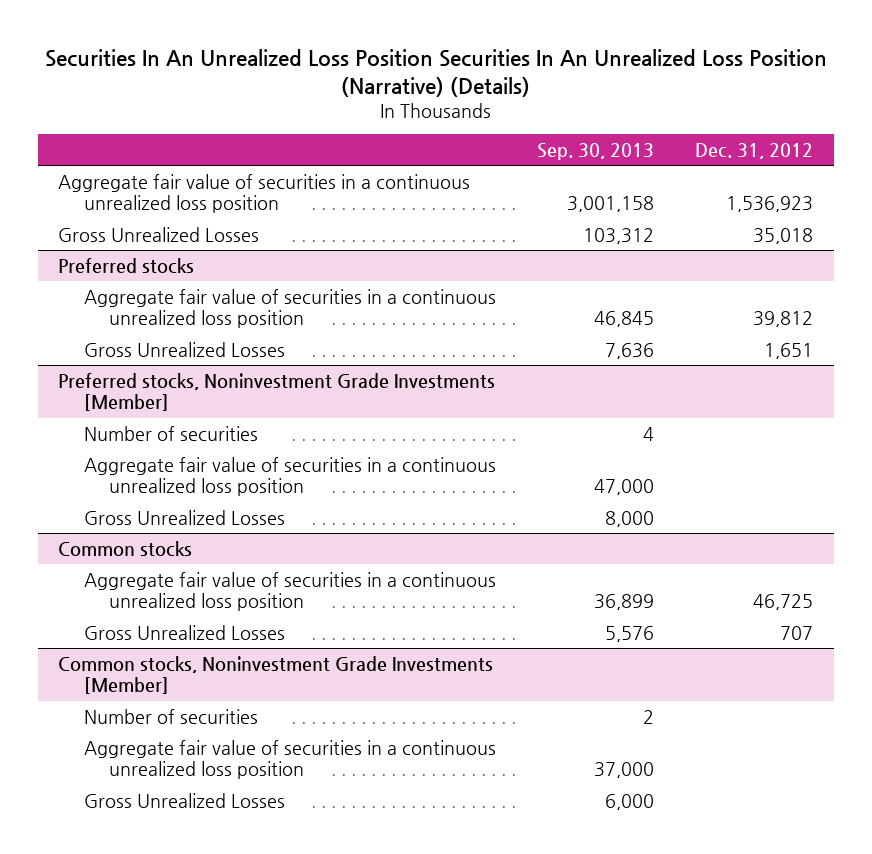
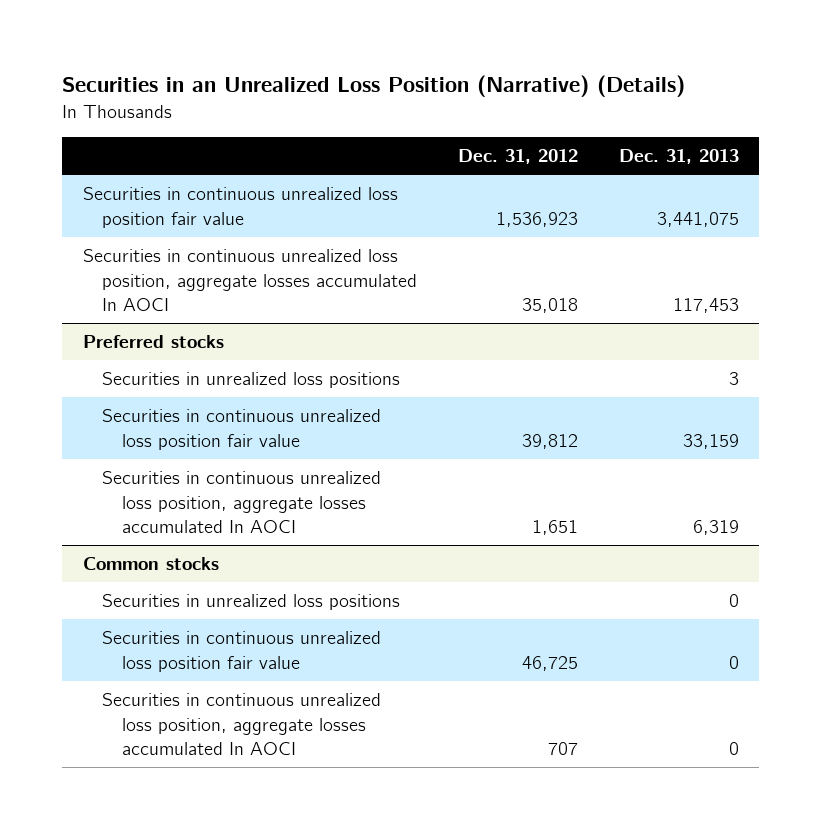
[44,49,827,97] Securities In An Unrealized Loss Position Securities In An Unrealized Loss Position (Narrative) (Details) -> [62,75,686,98] Securities in an Unrealized Loss Position (Narrative) (Details)
[536,143,654,161] Sep. 30, 2013 -> none
none -> [618,149,739,165] Dec. 31, 2013
[58,173,471,214] Aggregate fair value of securities in a continuous unrealized loss position -> [82,187,398,228] Securities in continuous unrealized loss position fair value
[58,226,260,242] Gross Unrealized Losses -> [82,249,418,312] Securities in continuous unrealized loss position, aggregate losses accumulated In AOCI
[58,372,496,412] Preferred stocks, Noninvestment Grade Investments [Member] -> none
[83,425,258,441] Number of securities -> none
[83,456,496,497] Aggregate fair value of securities in a continuous unrealized loss position -> none
[83,509,285,525] Gross Unrealized Losses -> none
none -> [102,372,401,389] Securities in unrealized loss positions
[83,288,496,329] Aggregate fair value of securities in a continuous unrealized loss position -> [102,409,382,450] Securities in continuous unrealized loss position fair value
[83,341,285,357] Gross Unrealized Losses -> [102,471,382,534] Securities in continuous unrealized loss position, aggregate losses accumulated In AOCI
[58,655,494,695] Common stocks, Noninvestment Grade Investments [Member] -> none
[83,708,258,724] Number of securities -> none
[83,739,496,780] Aggregate fair value of securities in a continuous unrealized loss position -> none
[83,792,285,808] Gross Unrealized Losses -> none
none -> [102,594,401,611] Securities in unrealized loss positions
[83,571,496,612] Aggregate fair value of securities in a continuous unrealized loss position -> [102,631,382,672] Securities in continuous unrealized loss position fair value
[83,624,285,640] Gross Unrealized Losses -> [102,693,382,756] Securities in continuous unrealized loss position, aggregate losses accumulated In AOCI

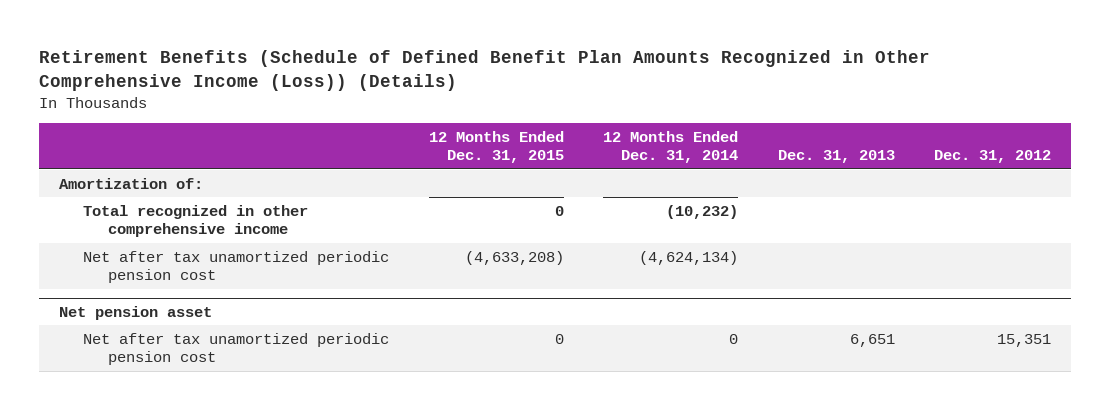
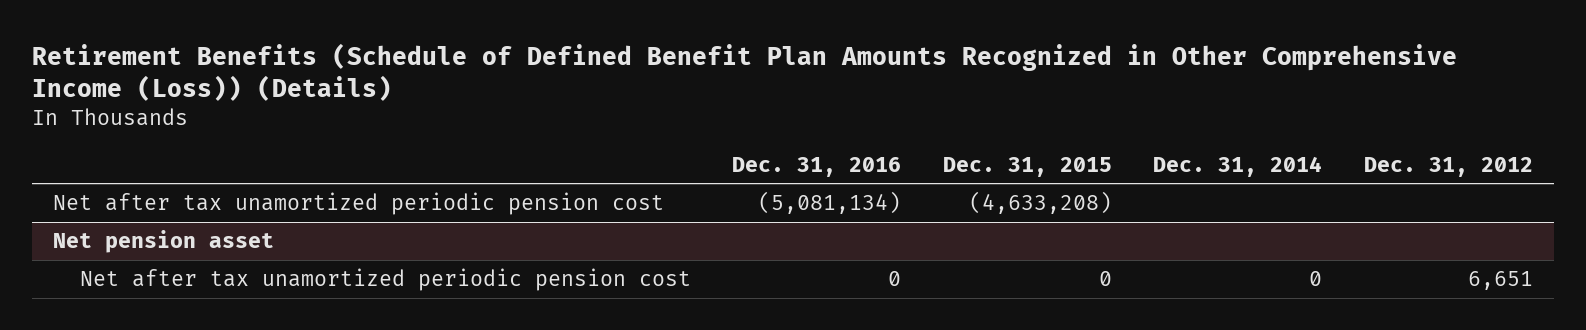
[428,130,564,164] 12 Months Ended Dec. 31, 2015 -> none
[603,130,739,164] 12 Months Ended Dec. 31, 2014 -> none
[777,150,895,164] Dec. 31, 2013 -> none
none -> [732,156,902,177] Dec. 31, 2016
none -> [942,156,1112,177] Dec. 31, 2015
none -> [1153,155,1323,177] Dec. 31, 2014
[58,177,203,189] Amortization of: -> none
[83,204,309,238] Total recognized in other comprehensive income -> none
[997,333,1052,347] 15,351 -> [1467,271,1533,291] 6,651

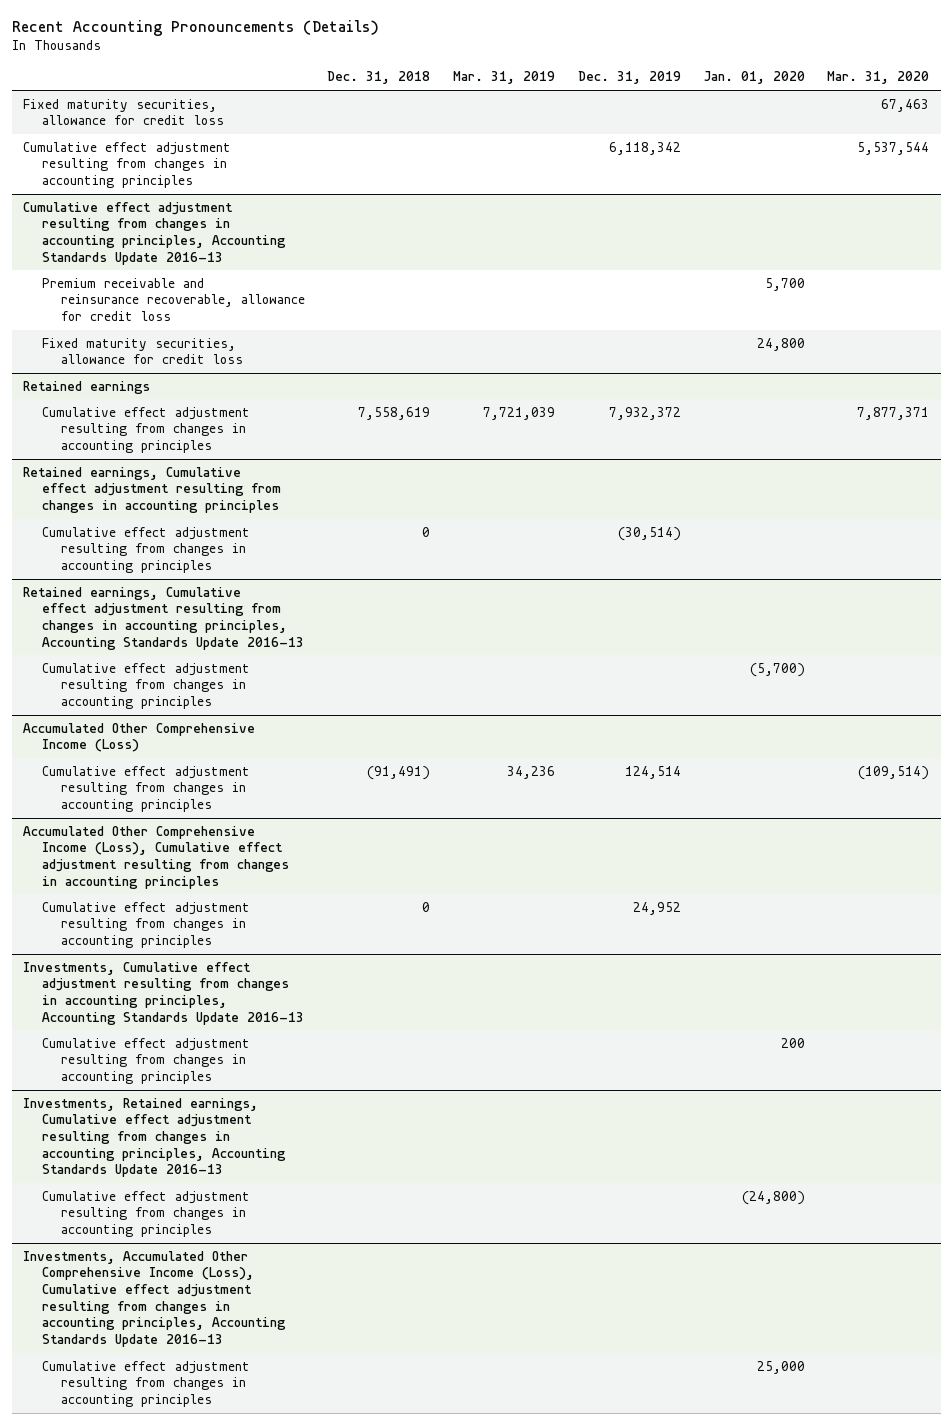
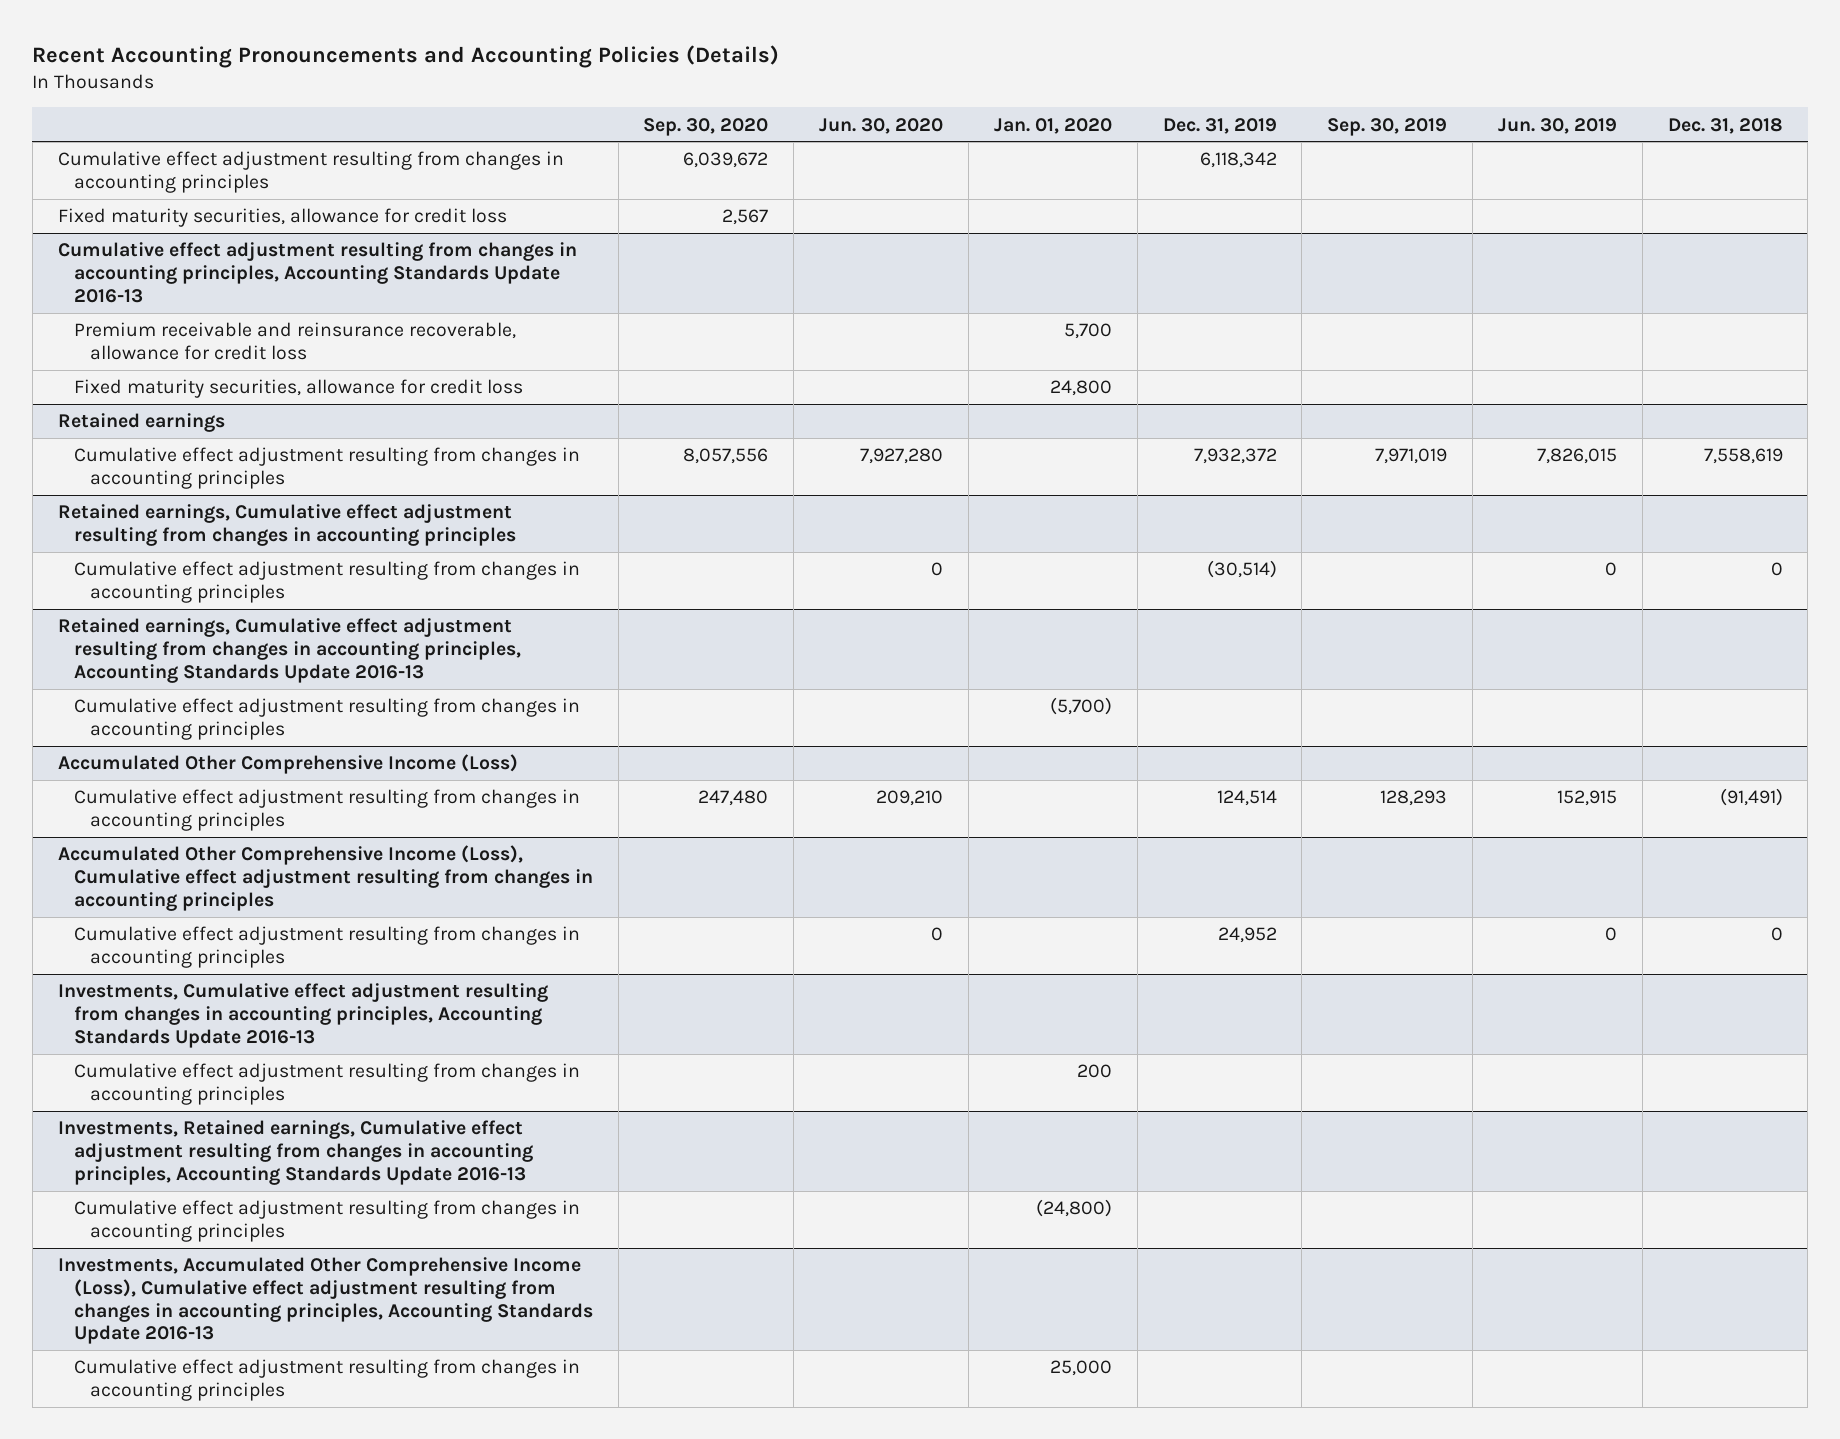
[11,20,379,37] Recent Accounting Pronouncements (Details) -> [32,45,780,69] Recent Accounting Pronouncements and Accounting Policies (Details)
[453,71,556,85] Mar. 31, 2019 -> none
[827,71,930,85] Mar. 31, 2020 -> none
none -> [643,117,769,136] Sep. 30, 2020
none -> [819,117,944,134] Jun. 30, 2020
none -> [1327,117,1448,136] Sep. 30, 2019
none -> [1497,117,1617,134] Jun. 30, 2019
[23,98,224,126] Fixed maturity securities, allowance for credit loss -> [57,208,507,228] Fixed maturity securities, allowance for credit loss

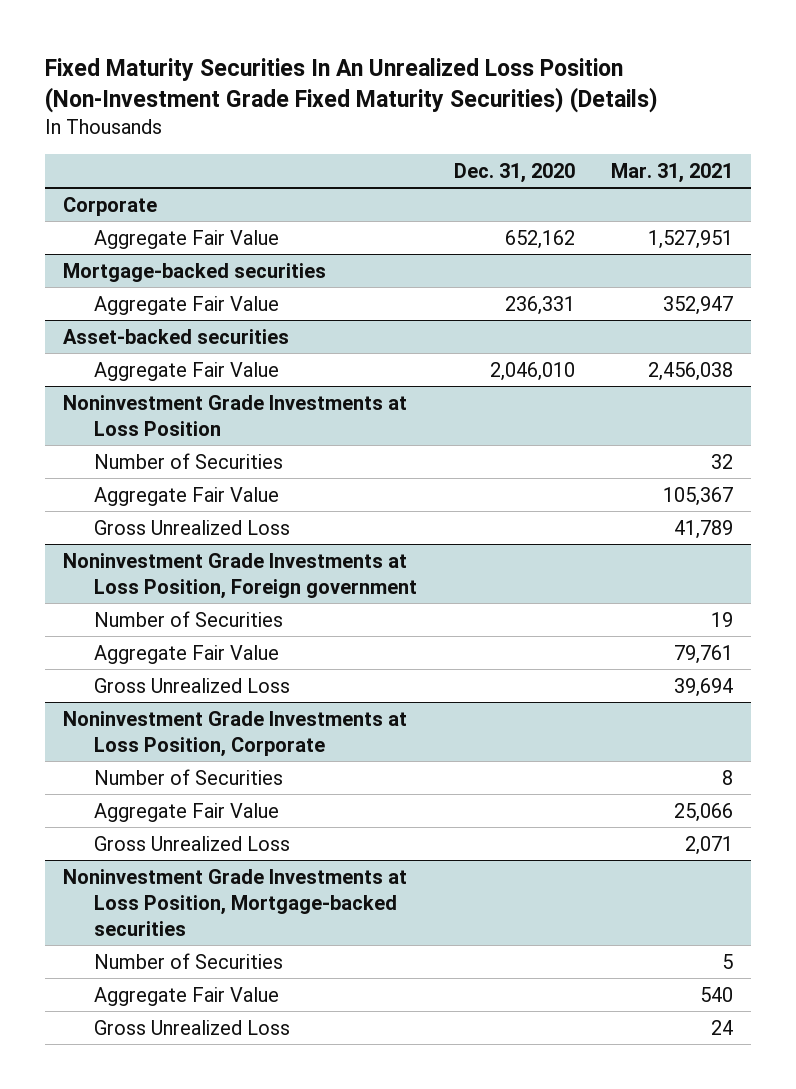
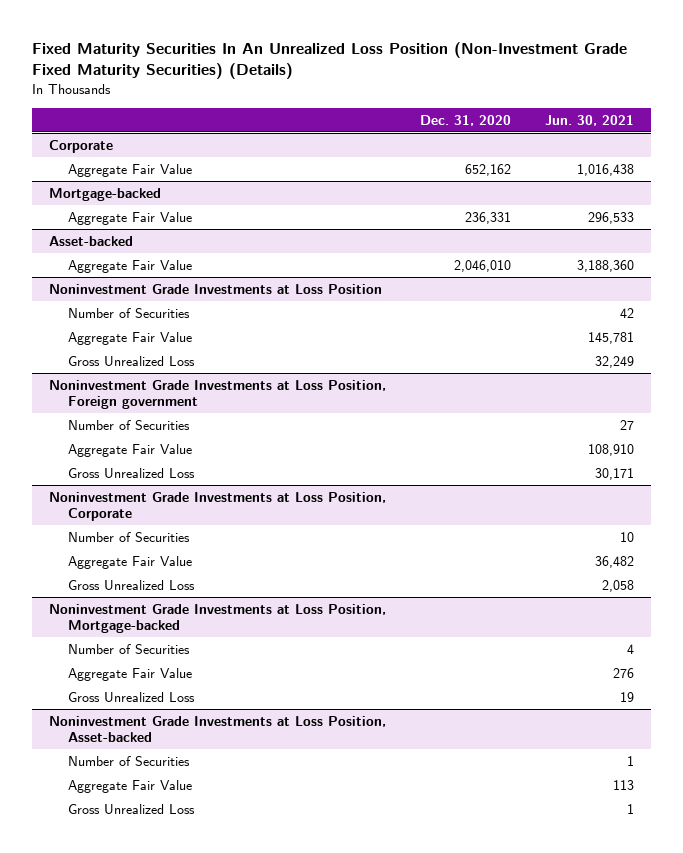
[611,162,734,183] Mar. 31, 2021 -> none
none -> [545,114,635,126] Jun. 30, 2021
[62,262,326,282] Mortgage-backed securities -> [49,187,162,201] Mortgage-backed
[62,328,289,344] Asset-backed securities -> [49,235,134,246] Asset-backed
[62,868,407,936] Noninvestment Grade Investments at Loss Position, Mortgage-backed securities -> [49,603,387,634] Noninvestment Grade Investments at Loss Position, Mortgage-backed
none -> [49,715,387,743] Noninvestment Grade Investments at Loss Position, Asset-backed
none -> [68,755,191,766] Number of Securities
none -> [68,779,193,793] Aggregate Fair Value
none -> [68,803,196,814] Gross Unrealized Loss

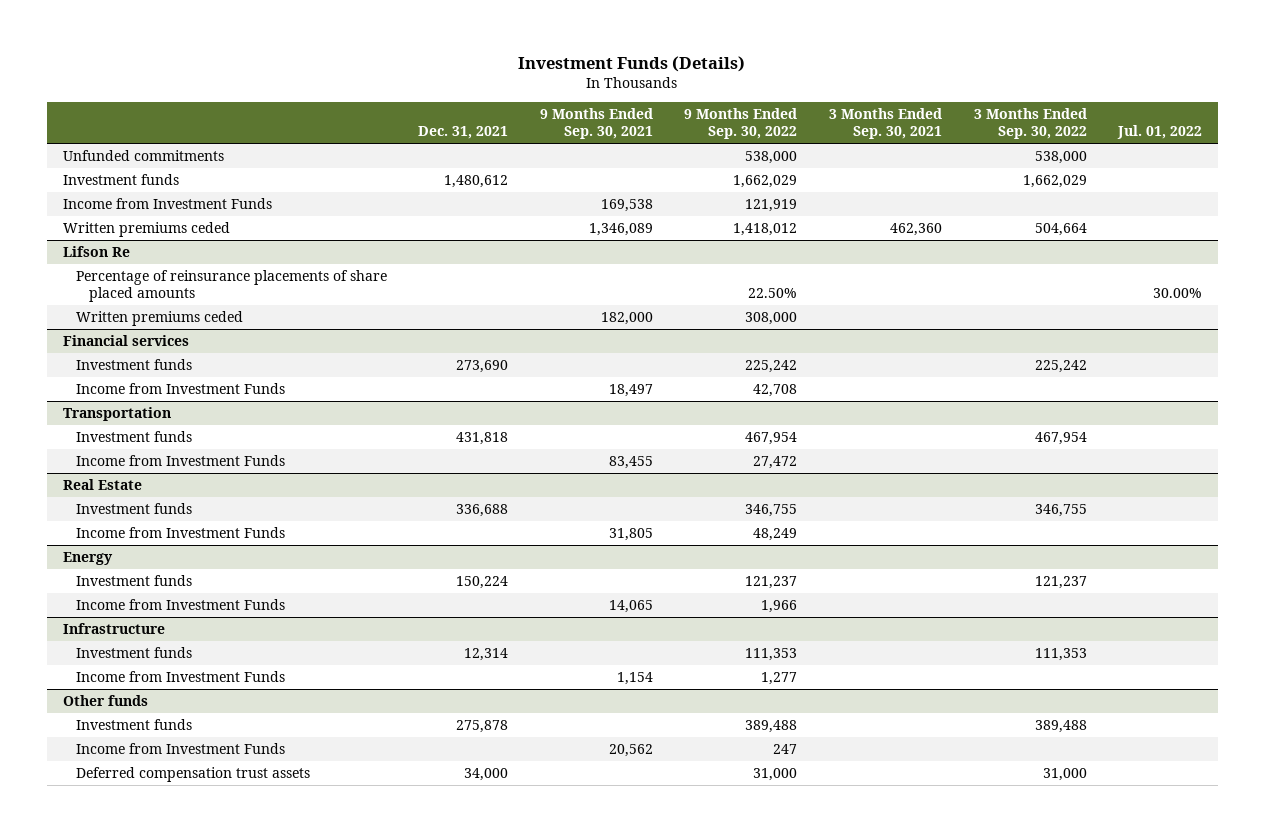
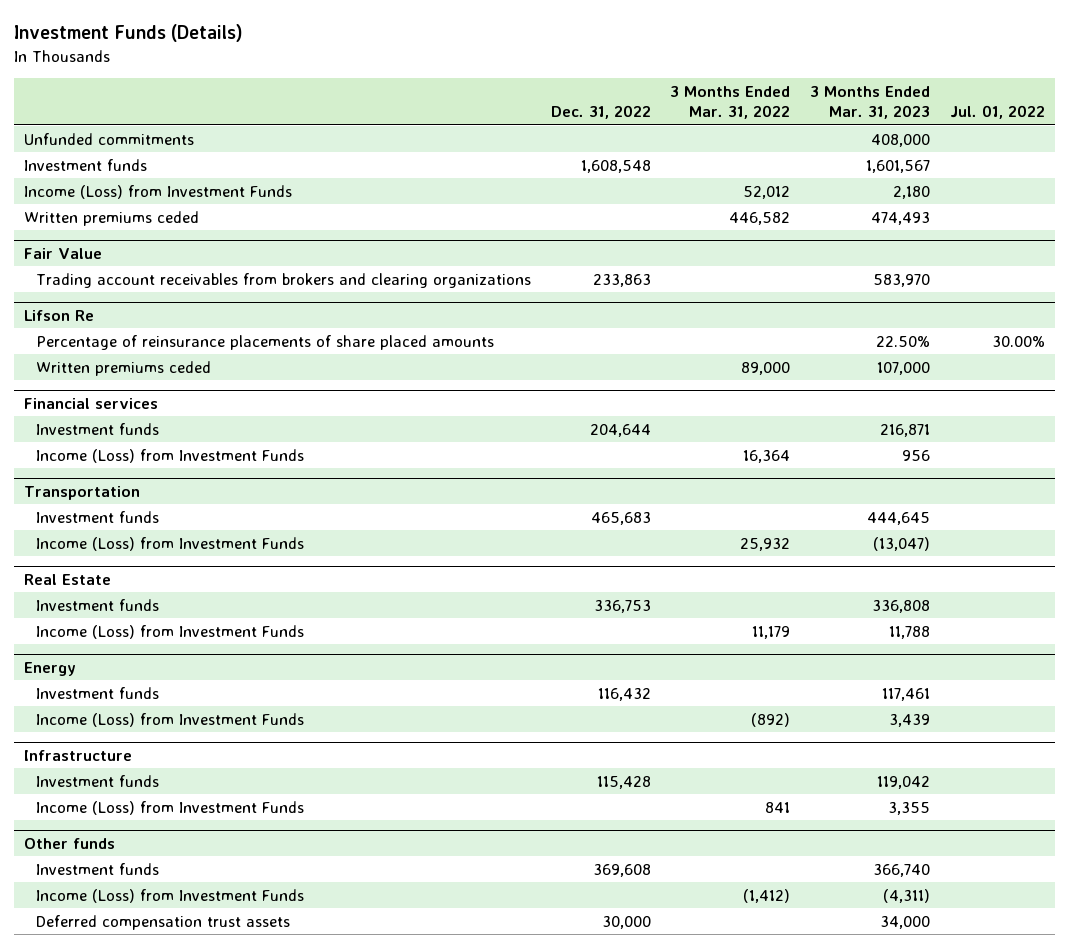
[418,126,509,140] Dec. 31, 2021 -> none
[539,108,653,140] 9 Months Ended Sep. 30, 2021 -> none
[684,108,798,140] 9 Months Ended Sep. 30, 2022 -> none
[828,108,942,140] 3 Months Ended Sep. 30, 2021 -> none
[973,108,1087,140] 3 Months Ended Sep. 30, 2022 -> none
none -> [550,105,651,120] Dec. 31, 2022
none -> [670,85,791,120] 3 Months Ended Mar. 31, 2022
none -> [810,85,931,120] 3 Months Ended Mar. 31, 2023
[62,198,272,210] Income from Investment Funds -> [23,184,292,199] Income (Loss) from Investment Funds
none -> [23,247,102,259] Fair Value
none -> [35,272,531,288] Trading account receivables from brokers and clearing organizations
[75,383,285,395] Income from Investment Funds -> [35,448,304,463] Income (Loss) from Investment Funds
[75,455,285,467] Income from Investment Funds -> [35,536,304,551] Income (Loss) from Investment Funds
[75,527,285,539] Income from Investment Funds -> [35,624,304,639] Income (Loss) from Investment Funds
[75,599,285,611] Income from Investment Funds -> [35,712,304,727] Income (Loss) from Investment Funds
[75,671,285,683] Income from Investment Funds -> [35,800,304,815] Income (Loss) from Investment Funds
[75,743,285,755] Income from Investment Funds -> [35,888,304,903] Income (Loss) from Investment Funds

